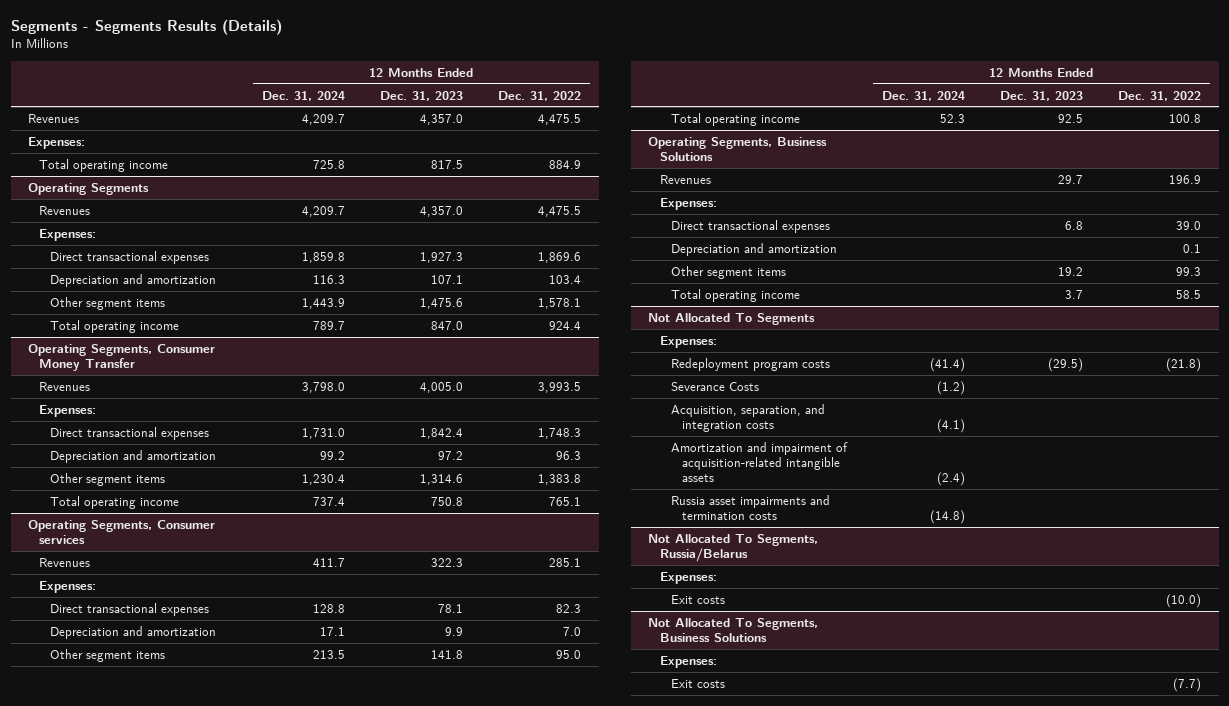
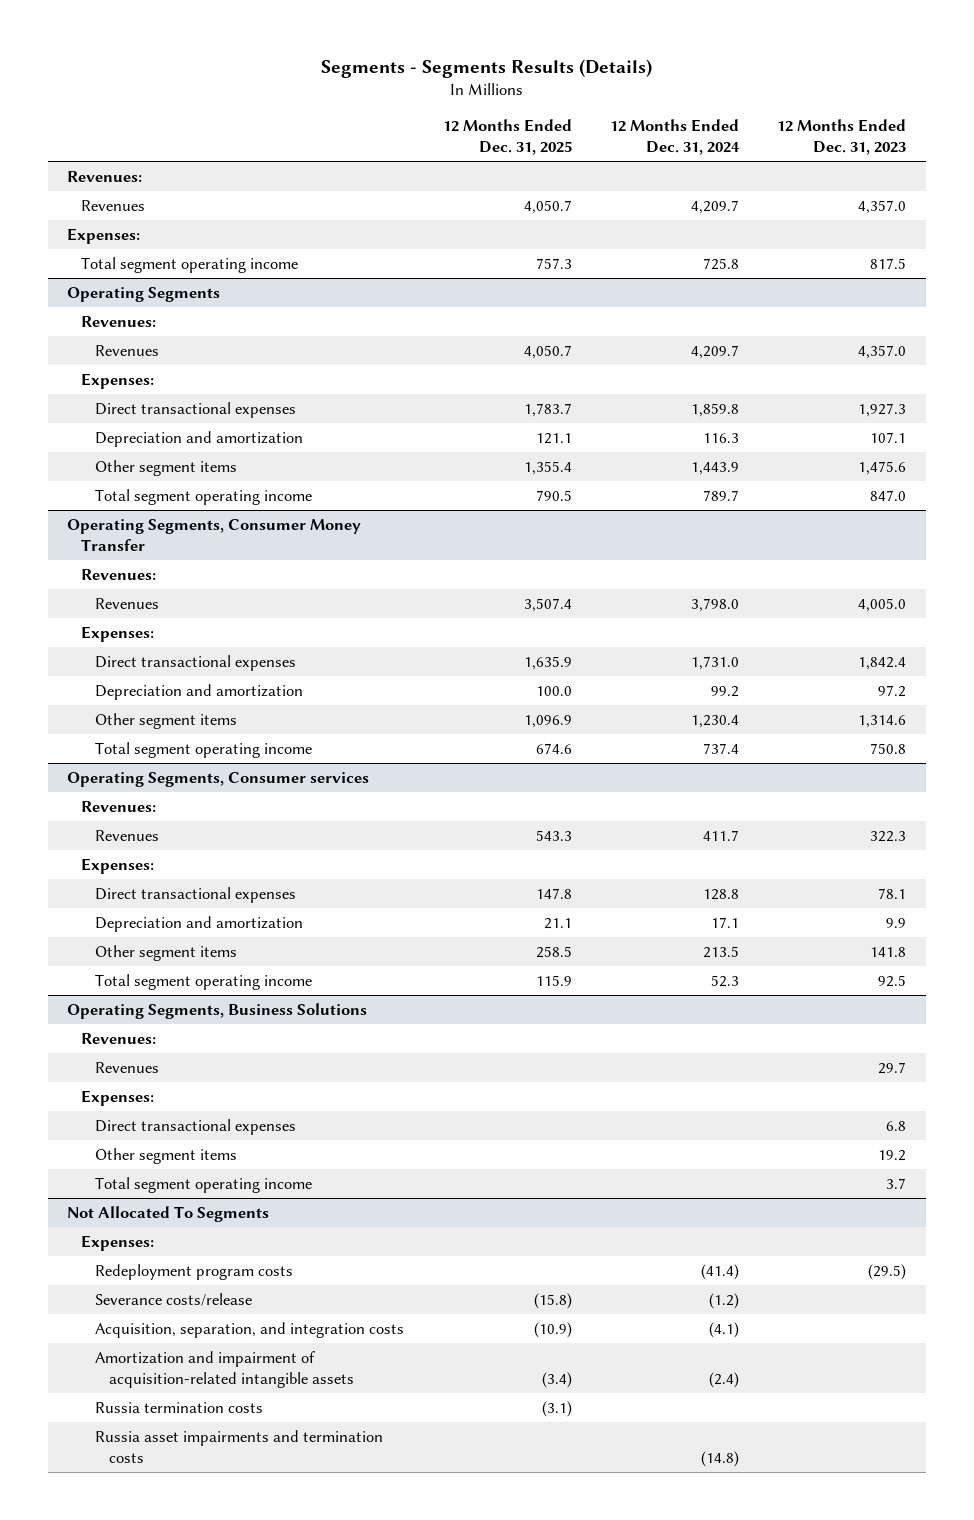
[497,90,581,101] Dec. 31, 2022 -> none
none -> [442,119,572,156] 12 Months Ended Dec. 31, 2025
none -> [67,170,143,182] Revenues:
[39,158,169,172] Total operating income -> [81,256,299,273] Total segment operating income
none -> [81,315,157,327] Revenues:
[50,319,180,333] Total operating income -> [95,488,313,505] Total segment operating income
none -> [81,568,157,580] Revenues:
[50,495,180,509] Total operating income -> [95,741,313,758] Total segment operating income
none -> [81,800,157,812] Revenues:
[670,112,800,126] Total operating income -> [95,973,313,990] Total segment operating income
none -> [81,1032,157,1044] Revenues:
[670,242,837,256] Depreciation and amortization -> none
[670,288,800,302] Total operating income -> [95,1176,313,1193] Total segment operating income
[670,381,759,391] Severance Costs -> [95,1292,253,1306] Severance costs/release
none -> [95,1401,264,1413] Russia termination costs
[648,533,819,562] Not Allocated To Segments, Russia/Belarus -> none
[659,571,717,584] Expenses: -> none
[670,594,725,604] Exit costs -> none
[648,617,819,642] Not Allocated To Segments, Business Solutions -> none
[659,655,717,668] Expenses: -> none
[670,678,725,688] Exit costs -> none

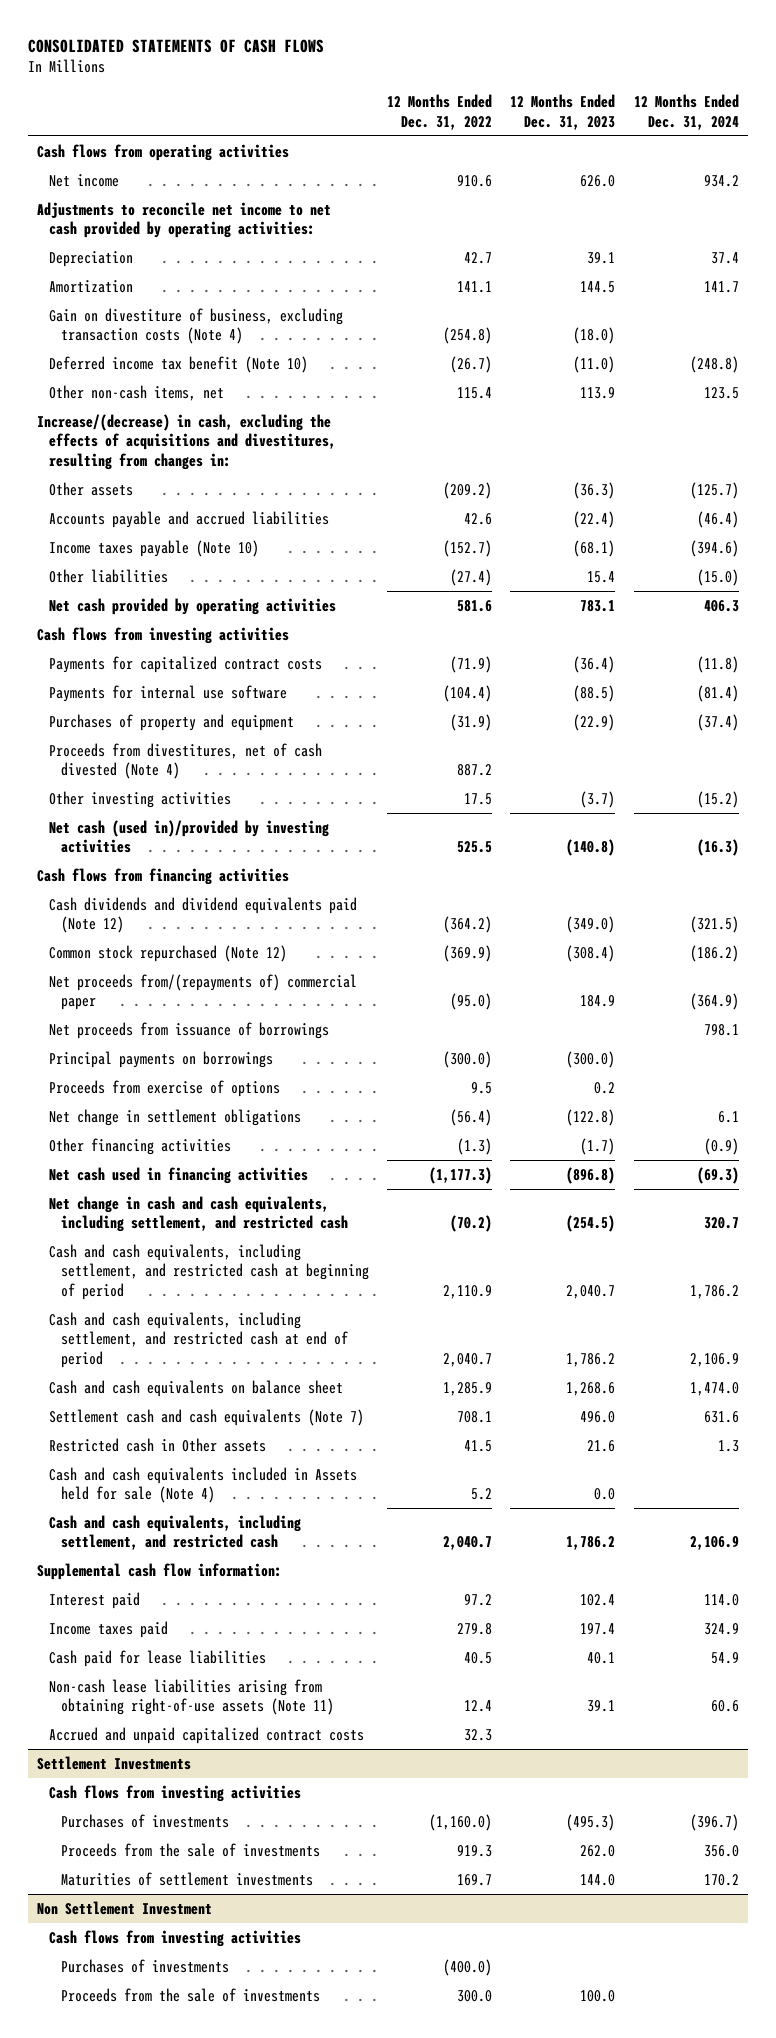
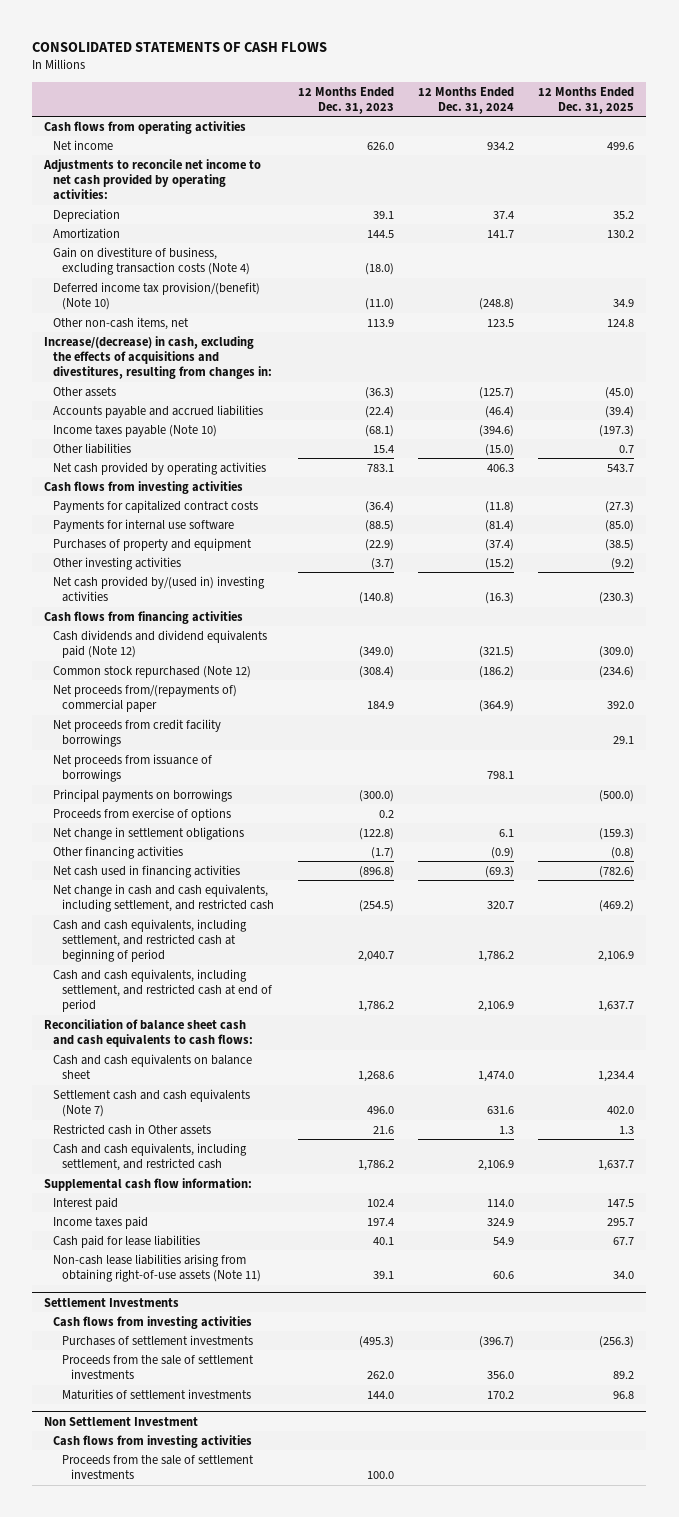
[387,94,493,130] 12 Months Ended Dec. 31, 2022 -> none
none -> [538,86,635,114] 12 Months Ended Dec. 31, 2025
[48,355,308,373] Deferred income tax benefit (Note 10) -> [53,281,261,311] Deferred income tax provision/(benefit) (Note 10)
[48,742,322,780] Proceeds from divestitures, net of cash divested (Note 4) -> none
[48,819,329,854] Net cash (used in)/provided by investing activities -> [53,575,266,603] Net cash provided by/(used in) investing activities
none -> [53,718,222,748] Net proceeds from credit facility borrowings
none -> [44,1018,254,1048] Reconciliation of balance sheet cash and cash equivalents to cash flows:
[48,1466,357,1504] Cash and cash equivalents included in Assets held for sale (Note 4) -> none
[48,1726,364,1744] Accrued and unpaid capitalized contract costs -> none
[60,1813,229,1828] Purchases of investments -> [62,1334,254,1346] Purchases of settlement investments
[60,1842,320,1857] Proceeds from the sale of investments -> [62,1354,255,1380] Proceeds from the sale of settlement investments
[60,1958,229,1973] Purchases of investments -> none
[60,1987,320,2002] Proceeds from the sale of investments -> [62,1454,255,1480] Proceeds from the sale of settlement investments

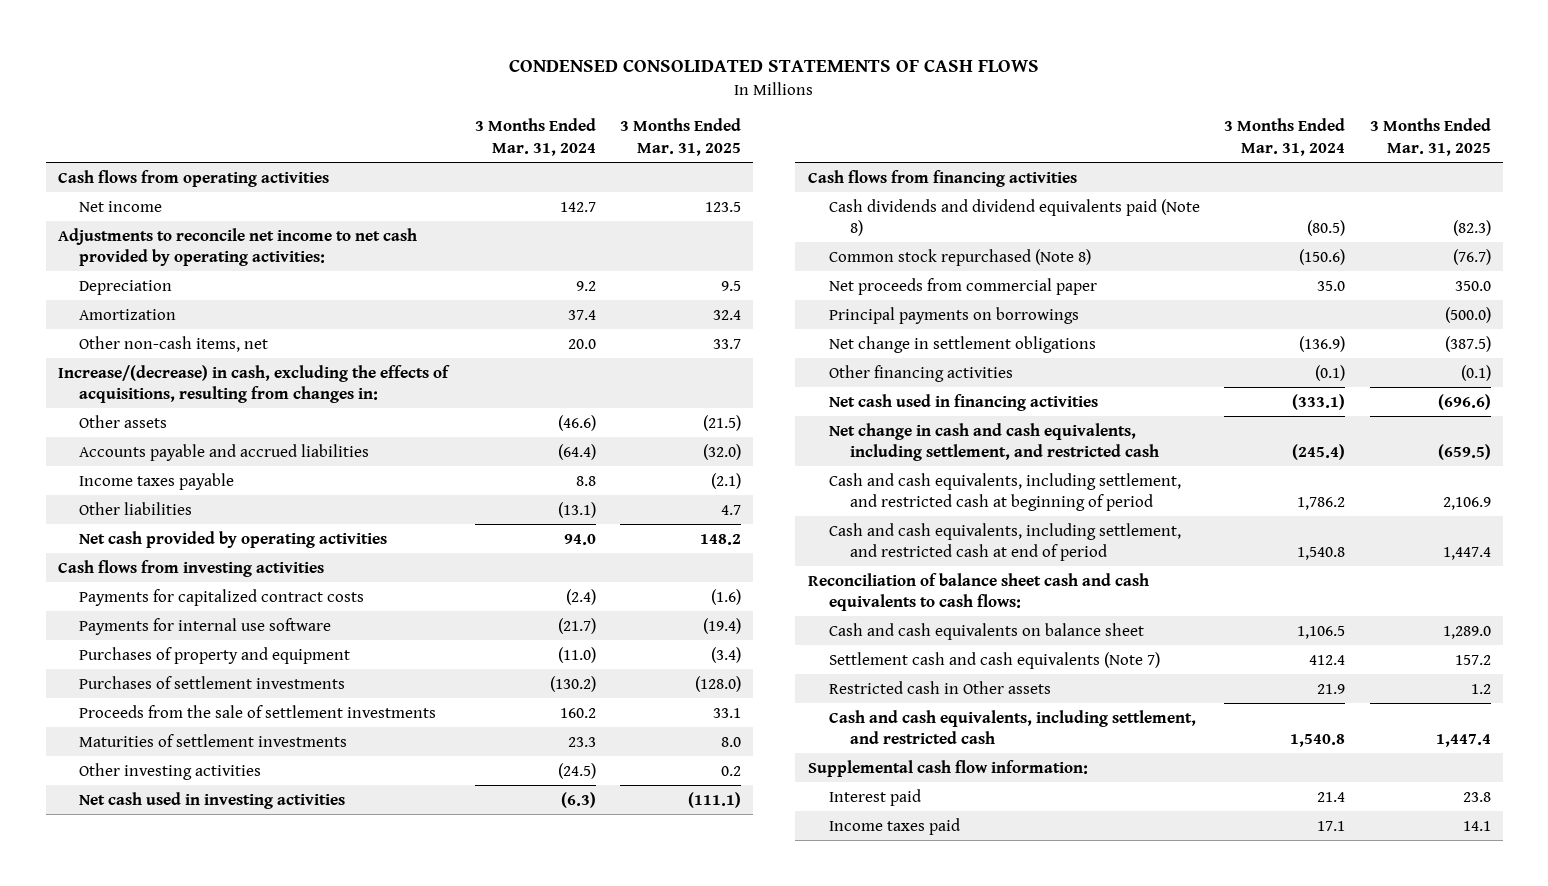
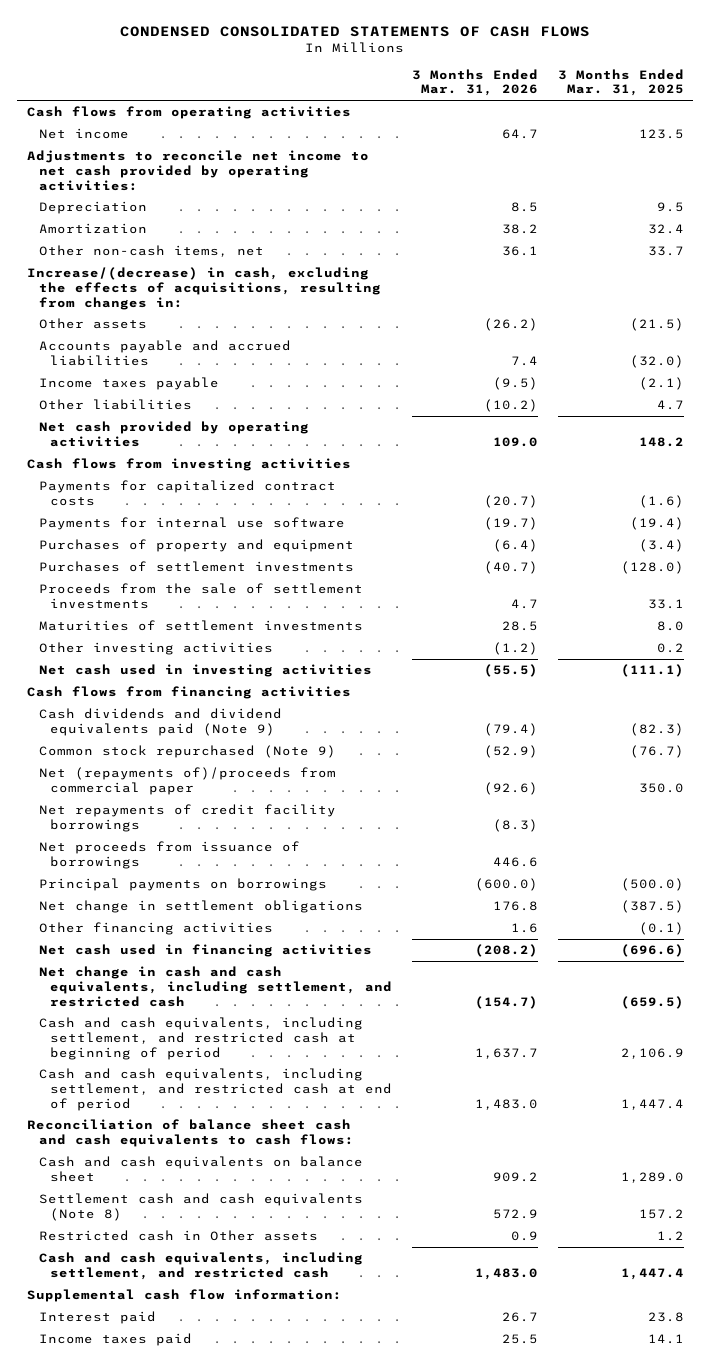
[474,118,596,156] 3 Months Ended Mar. 31, 2024 -> none
none -> [411,68,538,97] 3 Months Ended Mar. 31, 2026
[828,198,1200,237] Cash dividends and dividend equivalents paid (Note 8) -> [38,708,282,736] Cash dividends and dividend equivalents paid (Note 9)
[828,248,1091,266] Common stock repurchased (Note 8) -> [38,745,336,759] Common stock repurchased (Note 9)
[828,277,1097,295] Net proceeds from commercial paper -> [38,767,336,795] Net (repayments of)/proceeds from commercial paper
none -> [38,804,336,832] Net repayments of credit facility borrowings
none -> [38,841,300,869] Net proceeds from issuance of borrowings
[828,651,1160,669] Settlement cash and cash equivalents (Note 7) -> [38,1193,363,1221] Settlement cash and cash equivalents (Note 8)

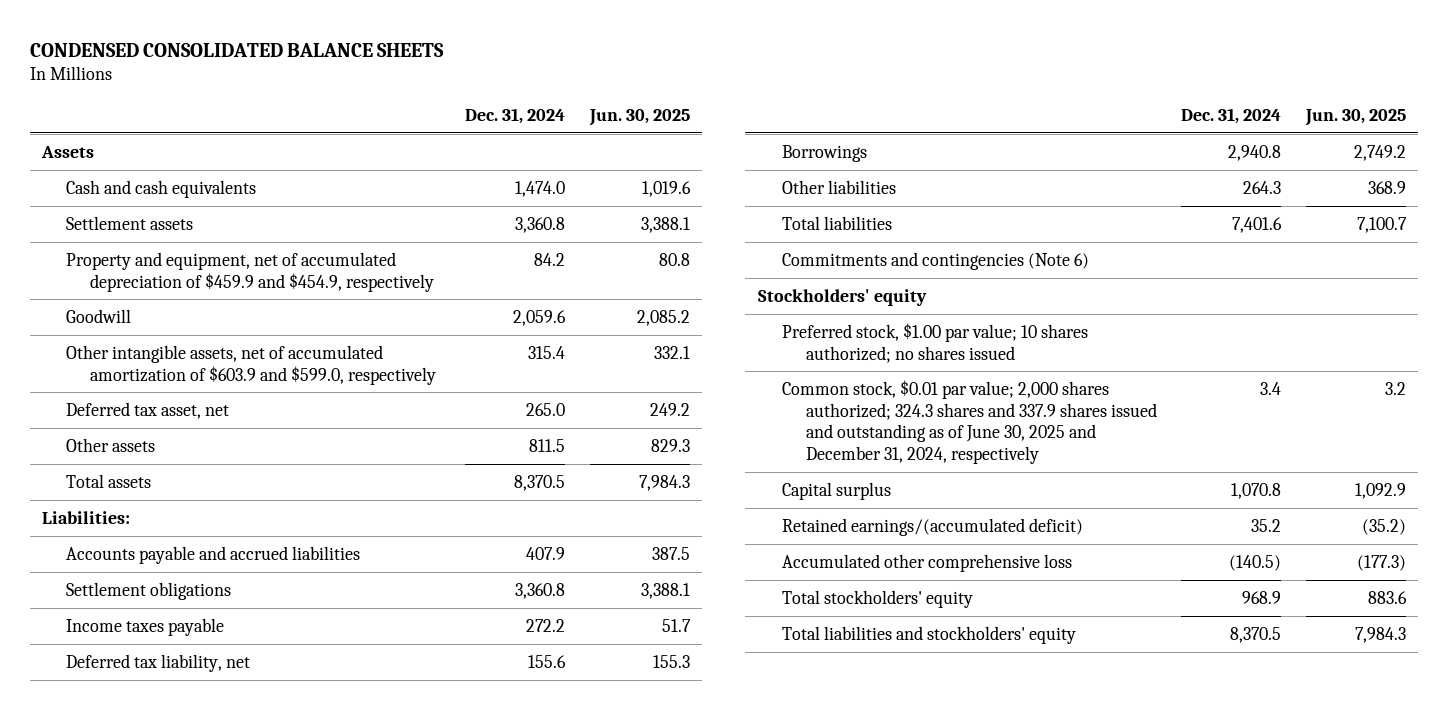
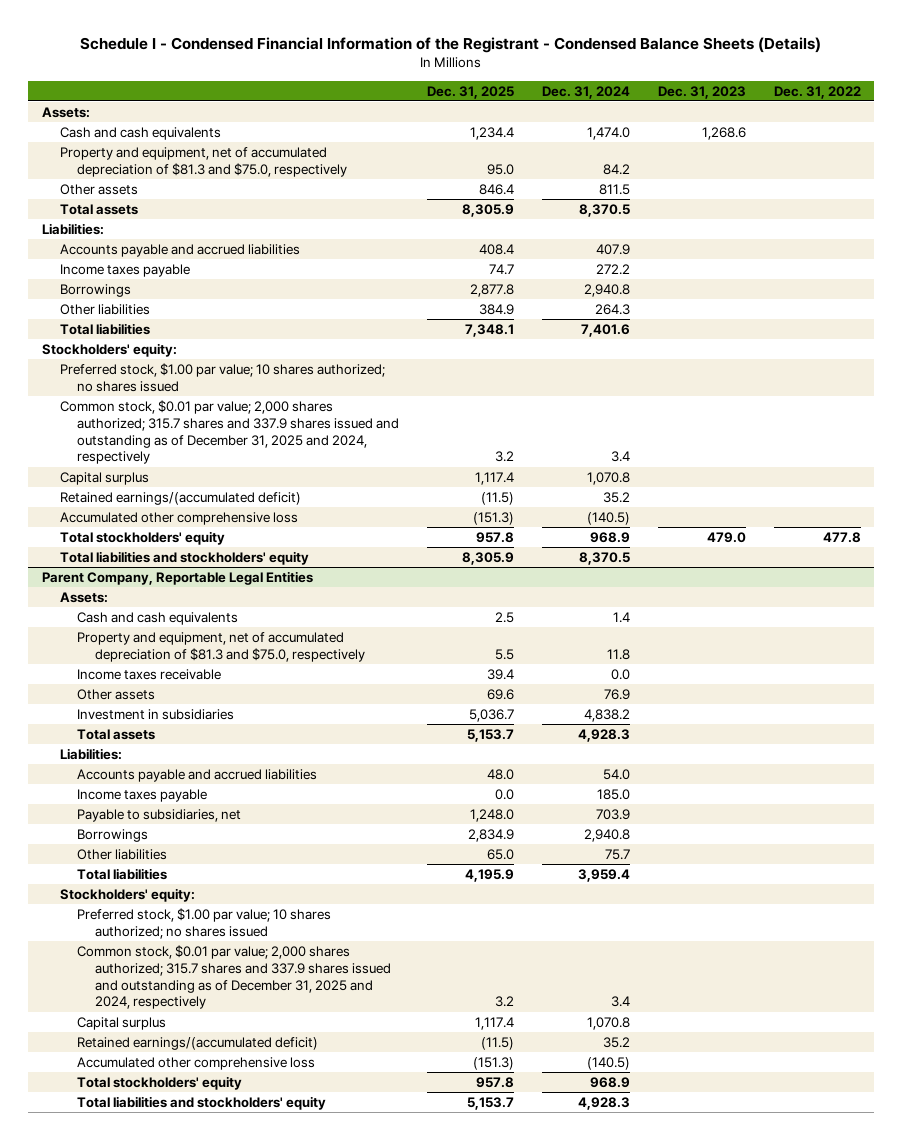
[29,42,444,57] CONDENSED CONSOLIDATED BALANCE SHEETS -> [80,36,822,53] Schedule I - Condensed Financial Information of the Registrant - Condensed Balance Sheets (Details)
[588,108,690,126] Jun. 30, 2025 -> none
none -> [426,85,514,99] Dec. 31, 2025
none -> [657,85,746,99] Dec. 31, 2023
none -> [773,85,861,99] Dec. 31, 2022
[40,145,94,158] Assets -> [41,106,90,118] Assets:
[65,215,193,230] Settlement assets -> none
[65,308,131,323] Goodwill -> none
[65,344,437,385] Other intangible assets, net of accumulated amortization of $603.9 and $599.0, respectively -> none
[65,401,229,419] Deferred tax asset, net -> none
[65,251,435,292] Property and equipment, net of accumulated depreciation of $459.9 and $454.9, respectively -> [59,146,348,177] Property and equipment, net of accumulated depreciation of $81.3 and $75.0, respectively
[65,581,231,600] Settlement obligations -> none
[65,653,250,672] Deferred tax liability, net -> none
[781,251,1089,270] Commitments and contingencies (Note 6) -> none
[757,288,927,306] Stockholders' equity -> [41,342,177,357] Stockholders' equity:
[781,379,1157,465] Common stock, $0.01 par value; 2,000 shares authorized; 324.3 shares and 337.9 shares issued and outstanding as of June 30, 2025 and December 31, 2024, respectively -> [59,399,400,465] Common stock, $0.01 par value; 2,000 shares authorized; 315.7 shares and 337.9 shares issued and outstanding as of December 31, 2025 and 2024, respectively
none -> [41,570,313,585] Parent Company, Reportable Legal Entities
none -> [59,591,108,603] Assets:
none -> [77,611,239,625] Cash and cash equivalents
none -> [77,631,365,662] Property and equipment, net of accumulated depreciation of $81.3 and $75.0, respectively
none -> [77,668,222,680] Income taxes receivable
none -> [77,688,156,700] Other assets
none -> [77,708,235,720] Investment in subsidiaries
none -> [77,728,156,740] Total assets
none -> [59,747,122,760] Liabilities:
none -> [77,768,318,782] Accounts payable and accrued liabilities
none -> [77,788,208,802] Income taxes payable
none -> [77,808,242,822] Payable to subsidiaries, net
none -> [77,828,149,842] Borrowings
none -> [77,848,168,860] Other liabilities
none -> [77,867,168,880] Total liabilities
none -> [59,887,195,902] Stockholders' equity:
none -> [77,907,332,939] Preferred stock, $1.00 par value; 10 shares authorized; no shares issued
none -> [77,944,391,1010] Common stock, $0.01 par value; 2,000 shares authorized; 315.7 shares and 337.9 shares issued and outstanding as of December 31, 2025 and 2024, respectively
none -> [77,1016,167,1030] Capital surplus
none -> [77,1036,319,1050] Retained earnings/(accumulated deficit)
none -> [77,1056,316,1070] Accumulated other comprehensive loss
none -> [77,1075,243,1090] Total stockholders' equity
none -> [77,1095,327,1110] Total liabilities and stockholders' equity

